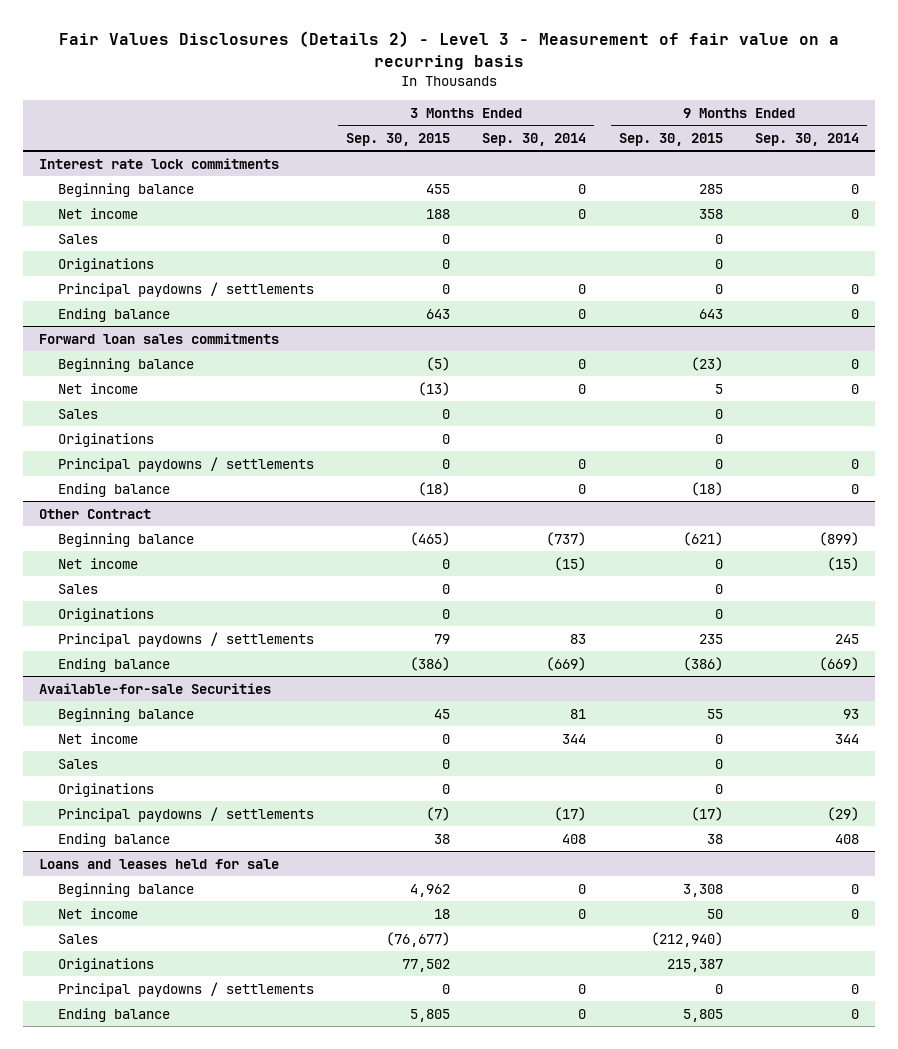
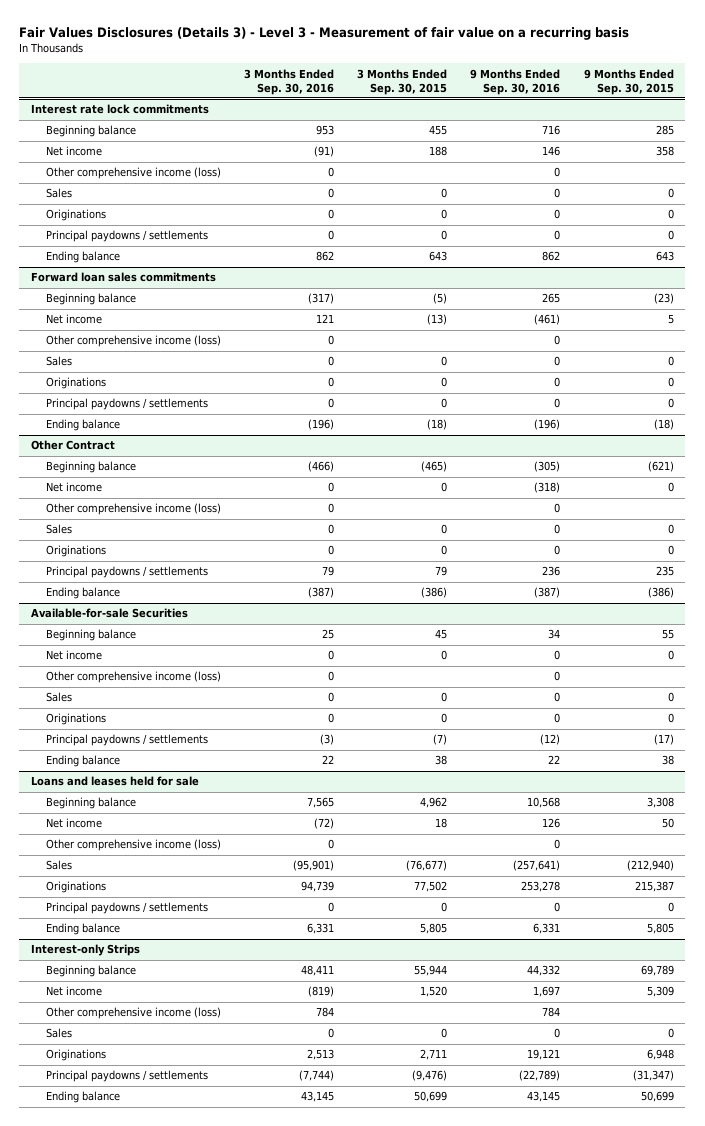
[59,31,840,70] Fair Values Disclosures (Details 2) - Level 3 - Measurement of fair value on a recurring basis -> [19,26,630,40] Fair Values Disclosures (Details 3) - Level 3 - Measurement of fair value on a recurring basis
[482,132,587,146] Sep. 30, 2014 -> none
[754,132,859,146] Sep. 30, 2014 -> none
none -> [243,68,334,95] 3 Months Ended Sep. 30, 2016
none -> [470,68,561,95] 9 Months Ended Sep. 30, 2016
none -> [45,167,221,180] Other comprehensive income (loss)
none -> [45,335,221,348] Other comprehensive income (loss)
none -> [45,503,221,516] Other comprehensive income (loss)
none -> [45,671,221,684] Other comprehensive income (loss)
none -> [45,839,221,852] Other comprehensive income (loss)
none -> [30,944,140,957] Interest-only Strips
none -> [45,965,136,978] Beginning balance
none -> [45,986,102,997] Net income
none -> [45,1007,221,1020] Other comprehensive income (loss)
none -> [45,1028,72,1039] Sales
none -> [45,1049,106,1062] Originations
none -> [45,1070,208,1083] Principal paydowns / settlements
none -> [45,1091,120,1104] Ending balance

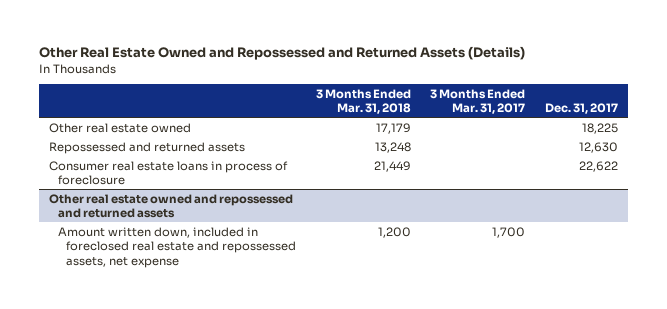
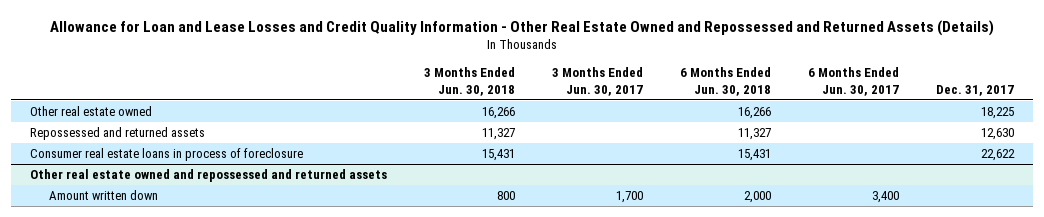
[39,46,526,61] Other Real Estate Owned and Repossessed and Returned Assets (Details) -> [50,19,995,36] Allowance for Loan and Lease Losses and Credit Quality Information - Other Real Estate Owned and Repossessed and Returned Assets (Details)
[315,88,411,115] 3 Months Ended Mar. 31, 2018 -> none
[430,88,526,115] 3 Months Ended Mar. 31, 2017 -> none
none -> [423,67,515,96] 3 Months Ended Jun. 30, 2018
none -> [552,67,644,96] 3 Months Ended Jun. 30, 2017
none -> [680,67,772,96] 6 Months Ended Jun. 30, 2018
none -> [808,67,900,96] 6 Months Ended Jun. 30, 2017
[57,226,297,268] Amount written down, included in foreclosed real estate and repossessed assets, net expense -> [49,190,159,201] Amount written down

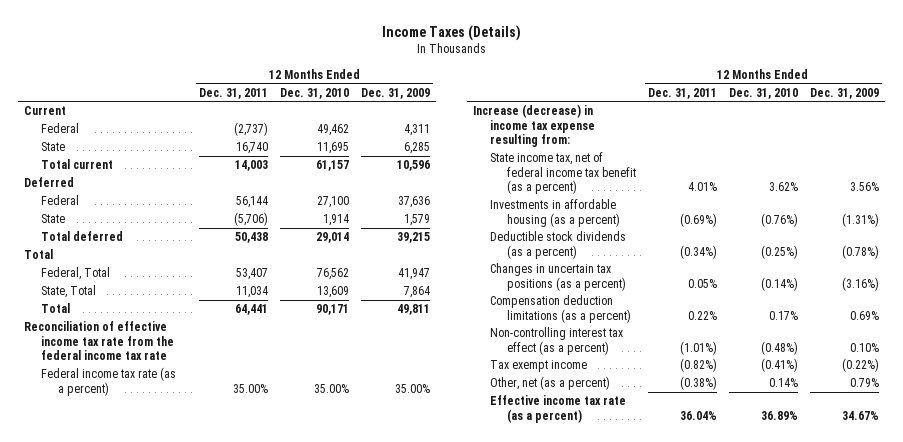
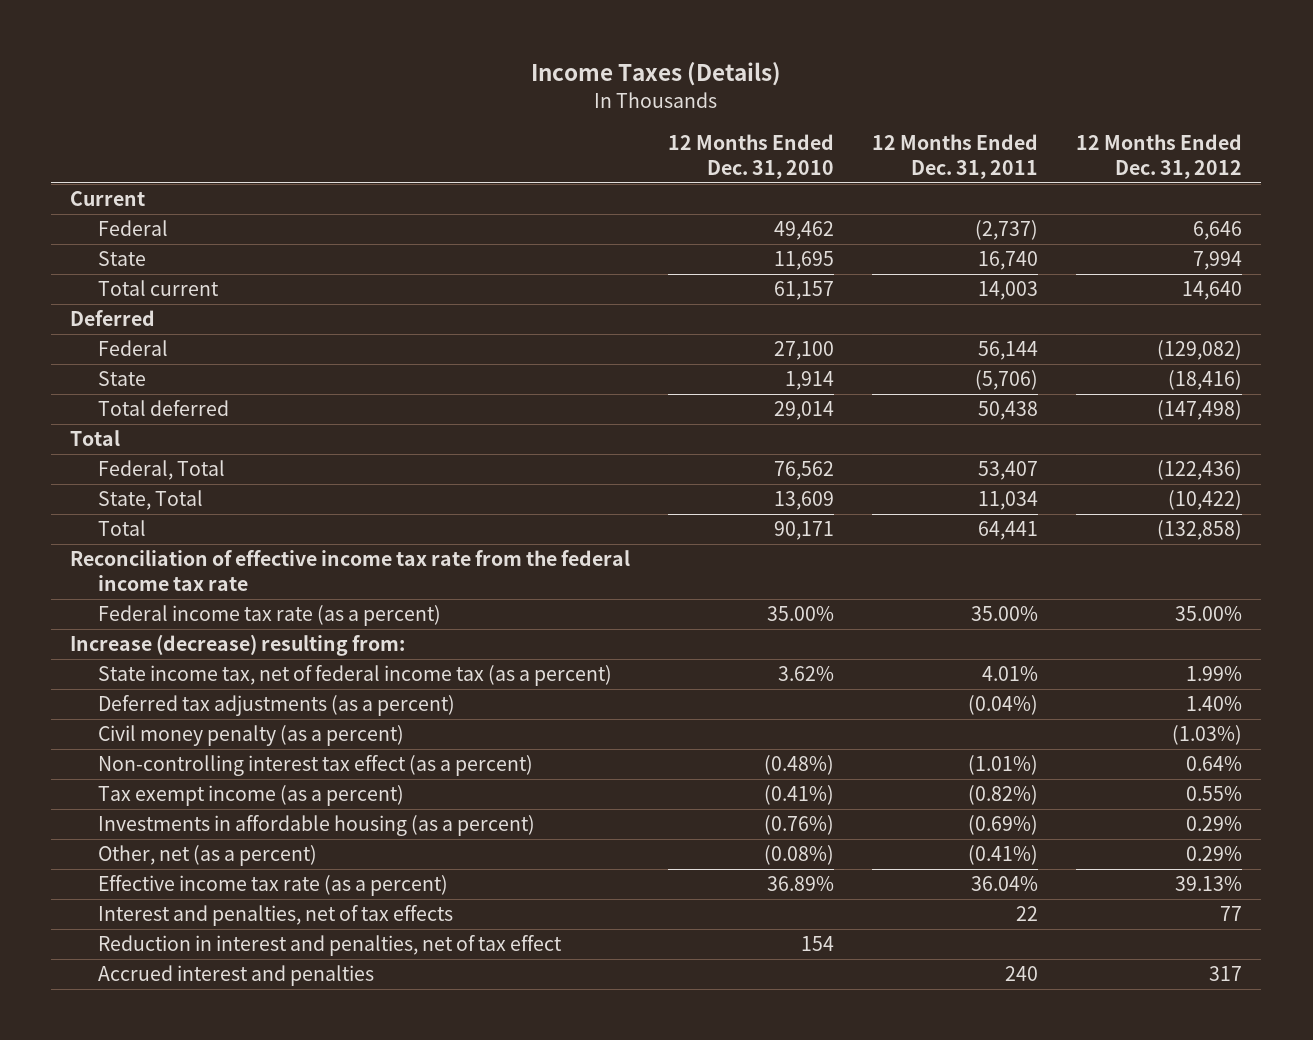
[361,87,431,99] Dec. 31, 2009 -> none
none -> [1076,133,1243,179] 12 Months Ended Dec. 31, 2012
[489,231,626,259] Deductible stock dividends (as a percent) -> none
[489,263,626,291] Changes in uncertain tax positions (as a percent) -> none
[489,295,631,323] Compensation deduction limitations (as a percent) -> none
[472,104,595,148] Increase (decrease) in income tax expense resulting from: -> [70,634,406,657] Increase (decrease) resulting from:
[489,152,636,195] State income tax, net of federal income tax benefit (as a percent) -> [97,665,612,687] State income tax, net of federal income tax (as a percent)
none -> [97,695,455,717] Deferred tax adjustments (as a percent)
none -> [97,725,404,747] Civil money penalty (as a percent)
[489,360,587,373] Tax exempt income -> [97,785,404,807] Tax exempt income (as a percent)
[489,199,620,227] Investments in affordable housing (as a percent) -> [97,815,535,837] Investments in affordable housing (as a percent)
[679,376,717,391] (0.38%) -> [968,845,1039,866] (0.41%)
[768,378,798,388] 0.14% -> [764,845,835,866] (0.08%)
none -> [97,905,453,927] Interest and penalties, net of tax effects
none -> [97,935,562,957] Reduction in interest and penalties, net of tax effect
none -> [97,965,374,987] Accrued interest and penalties

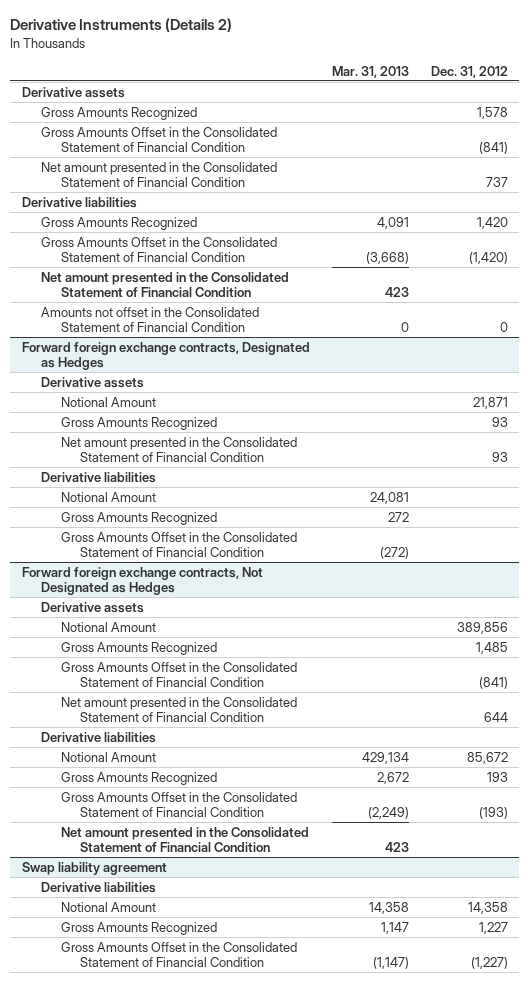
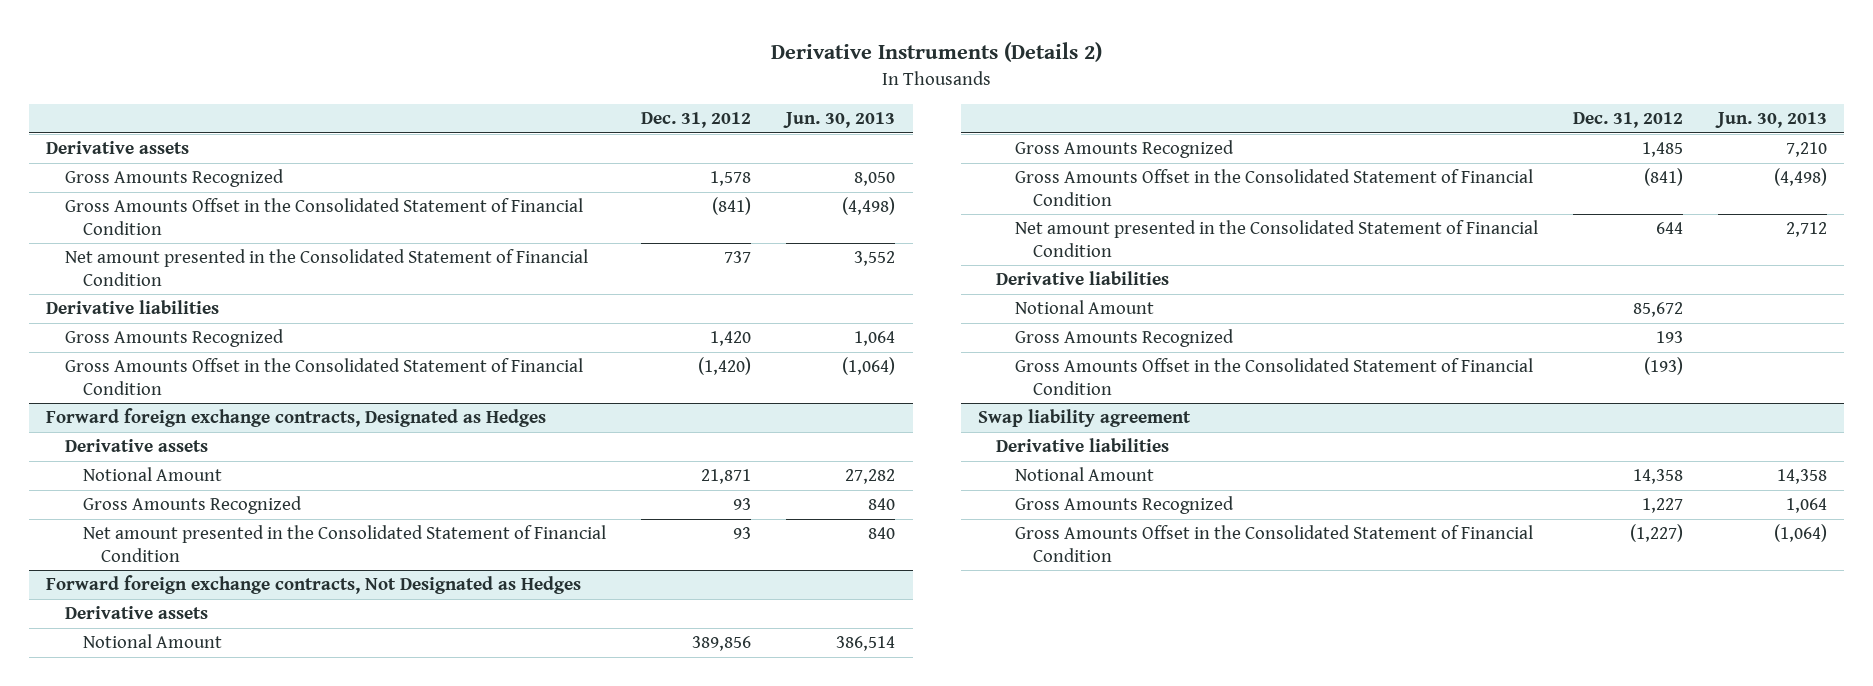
[331,65,409,78] Mar. 31, 2013 -> none
none -> [782,112,895,129] Jun. 30, 2013
[41,271,290,297] Net amount presented in the Consolidated Statement of Financial Condition -> none
[41,306,260,332] Amounts not offset in the Consolidated Statement of Financial Condition -> none
[41,471,157,483] Derivative liabilities -> none
[60,491,156,502] Notional Amount -> none
[60,511,217,525] Gross Amounts Recognized -> none
[60,531,297,557] Gross Amounts Offset in the Consolidated Statement of Financial Condition -> none
[60,826,309,852] Net amount presented in the Consolidated Statement of Financial Condition -> none

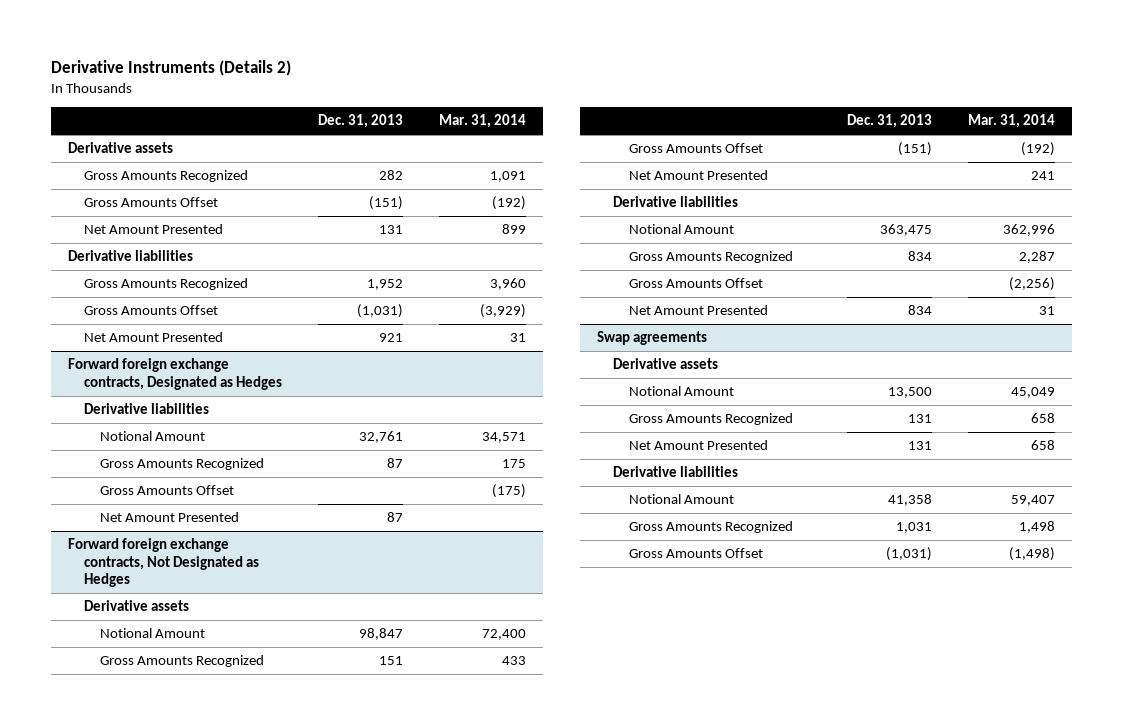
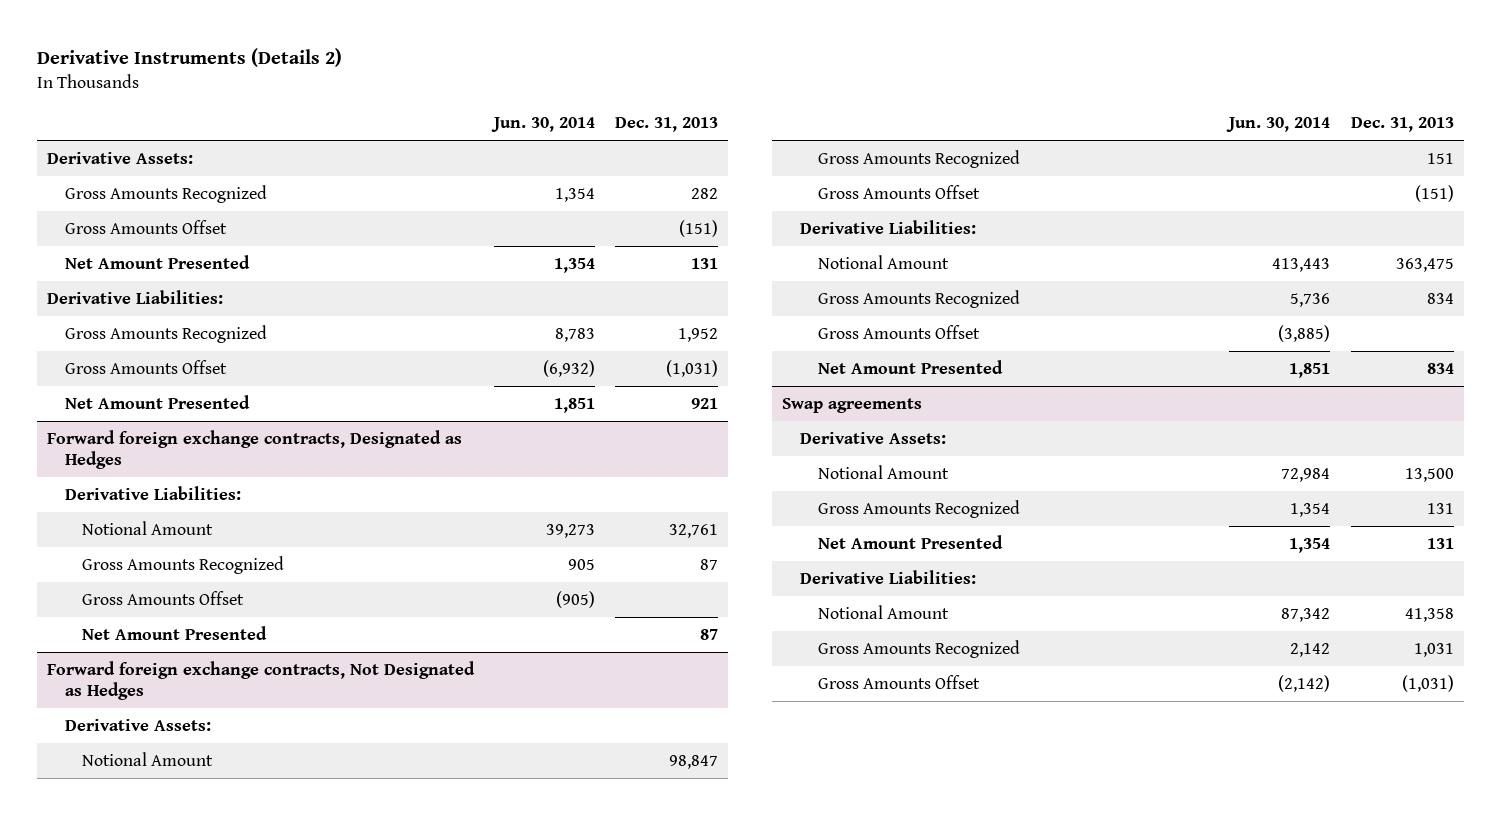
[438,114,526,129] Mar. 31, 2014 -> none
none -> [490,117,595,133] Jun. 30, 2014
[68,142,174,154] Derivative assets -> [46,151,193,164] Derivative Assets:
[68,250,194,262] Derivative liabilities -> [46,289,223,304] Derivative Liabilities:
[84,403,210,415] Derivative liabilities -> [64,485,241,500] Derivative Liabilities:
[84,600,190,612] Derivative assets -> [64,718,211,731] Derivative Assets:
[629,170,769,181] Net Amount Presented -> none
[613,196,739,208] Derivative liabilities -> [800,219,977,234] Derivative Liabilities:
[613,358,719,370] Derivative assets -> [800,431,947,444] Derivative Assets:
[613,466,739,478] Derivative liabilities -> [800,569,977,584] Derivative Liabilities:

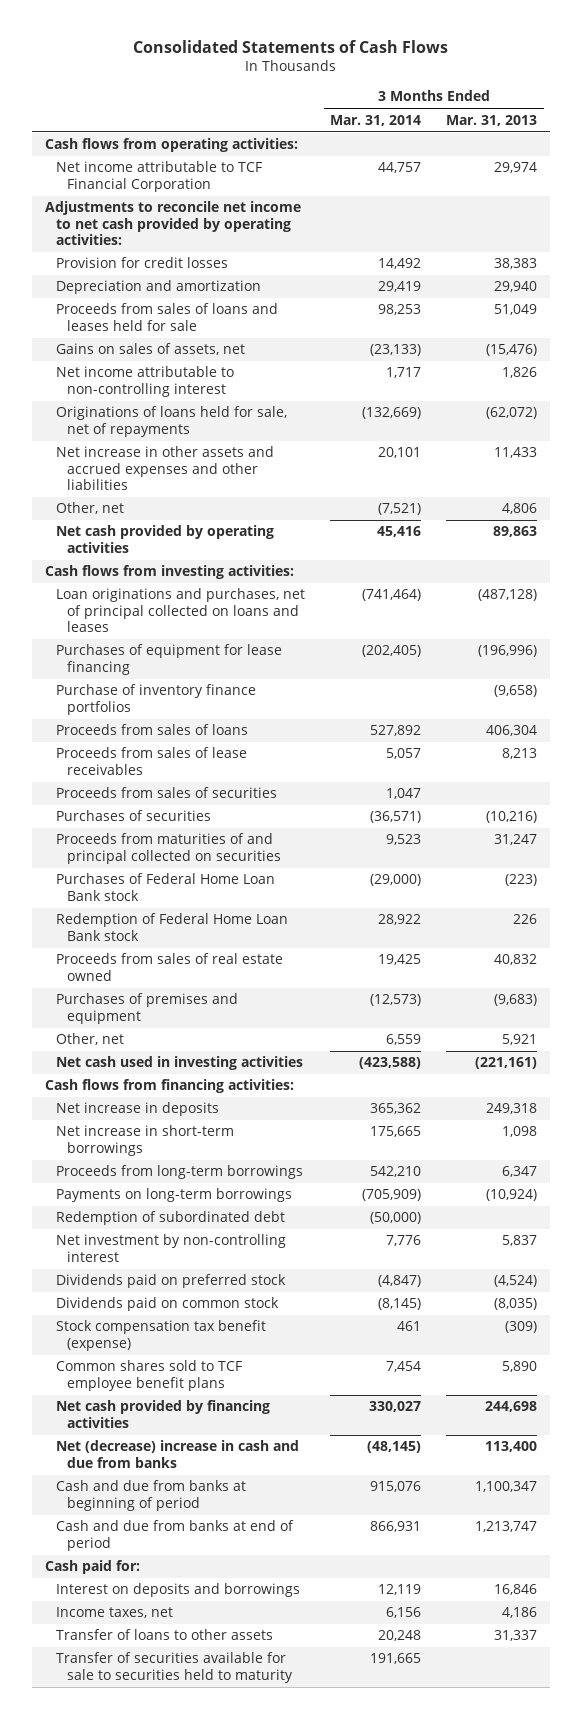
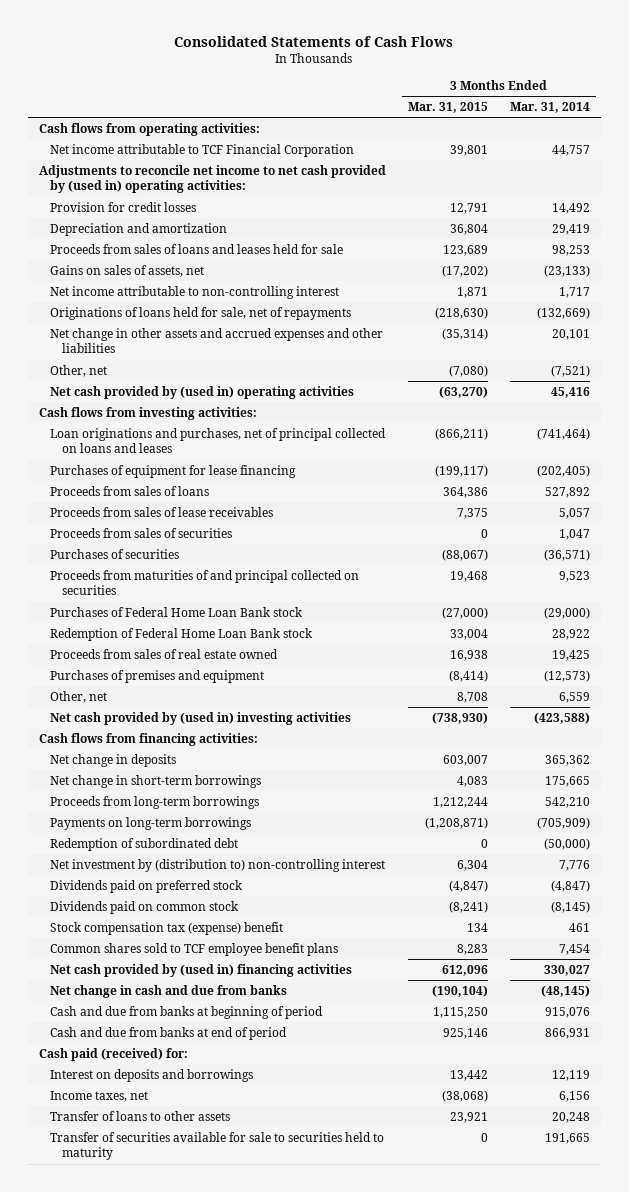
[446,114,538,126] Mar. 31, 2013 -> none
none -> [407,102,488,114] Mar. 31, 2015
[44,201,301,246] Adjustments to reconcile net income to net cash provided by operating activities: -> [38,164,386,194] Adjustments to reconcile net income to net cash provided by (used in) operating activities:
[55,446,274,491] Net increase in other assets and accrued expenses and other liabilities -> [50,327,384,354] Net change in other assets and accrued expenses and other liabilities
[55,525,274,553] Net cash provided by operating activities -> [50,385,355,399] Net cash provided by (used in) operating activities
[55,684,256,715] Purchase of inventory finance portfolios -> none
[55,1056,303,1071] Net cash used in investing activities -> [50,711,352,725] Net cash provided by (used in) investing activities
[55,1102,219,1117] Net increase in deposits -> [50,753,177,767] Net change in deposits
[55,1125,234,1156] Net increase in short-term borrowings -> [50,774,262,788] Net change in short-term borrowings
[55,1234,286,1262] Net investment by non-controlling interest -> [50,858,386,872] Net investment by (distribution to) non-controlling interest
[55,1320,266,1351] Stock compensation tax benefit (expense) -> [50,921,284,935] Stock compensation tax (expense) benefit
[55,1400,270,1428] Net cash provided by financing activities -> [50,963,353,977] Net cash provided by (used in) financing activities
[55,1440,299,1468] Net (decrease) increase in cash and due from banks -> [50,984,288,998] Net change in cash and due from banks
[44,1560,140,1575] Cash paid for: -> [38,1047,188,1061] Cash paid (received) for:

